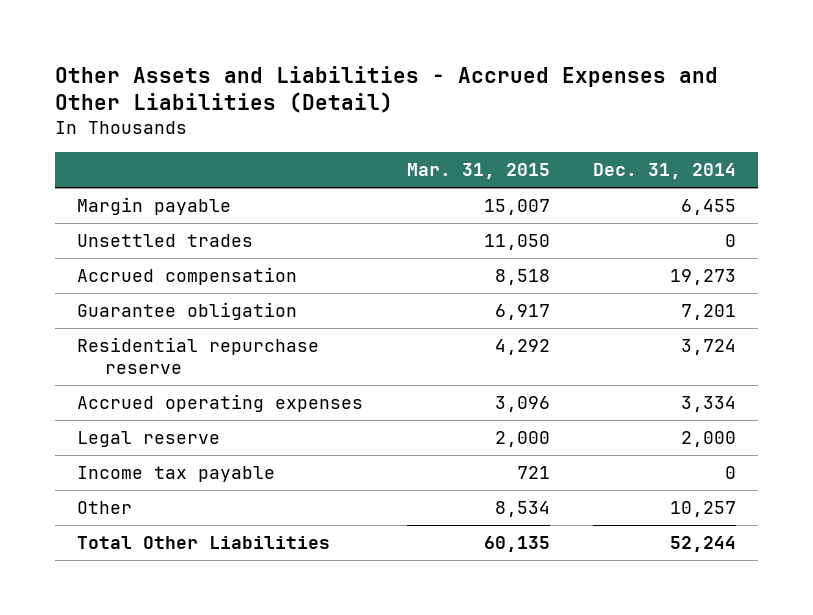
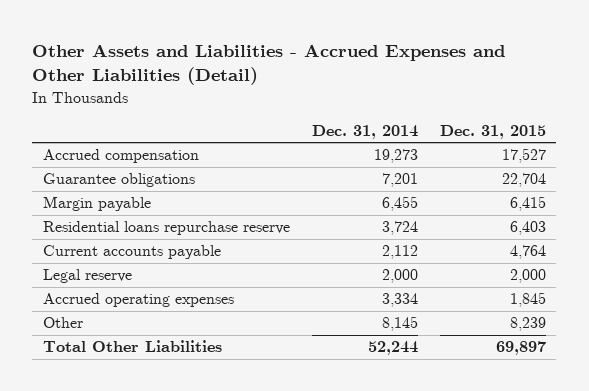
[406,162,550,179] Mar. 31, 2015 -> none
none -> [439,124,546,139] Dec. 31, 2015
[77,234,254,248] Unsettled trades -> none
[77,302,298,321] Guarantee obligation -> [43,173,196,188] Guarantee obligations
[77,197,232,216] Margin payable -> [43,196,152,212] Margin payable
[77,337,320,374] Residential repurchase reserve -> [43,221,291,236] Residential loans repurchase reserve
none -> [43,245,222,260] Current accounts payable
[77,466,276,483] Income tax payable -> none
[77,394,364,413] Accrued operating expenses -> [43,293,235,308] Accrued operating expenses
[670,501,737,518] 10,257 -> [381,316,418,332] 8,145

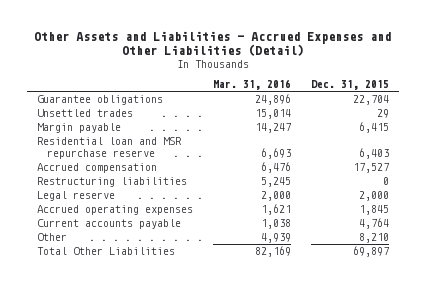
[311,124,418,139] Dec. 31, 2014 -> none
none -> [213,79,292,91] Mar. 31, 2016
none -> [37,109,134,118] Unsettled trades
[43,221,291,236] Residential loans repurchase reserve -> [37,137,183,160] Residential loan and MSR repurchase reserve
[43,149,200,164] Accrued compensation -> [37,163,158,174] Accrued compensation
none -> [37,177,188,188] Restructuring liabilities
[43,245,222,260] Current accounts payable -> [37,219,182,230] Current accounts payable
[509,317,546,332] 8,239 -> [359,233,390,244] 8,210

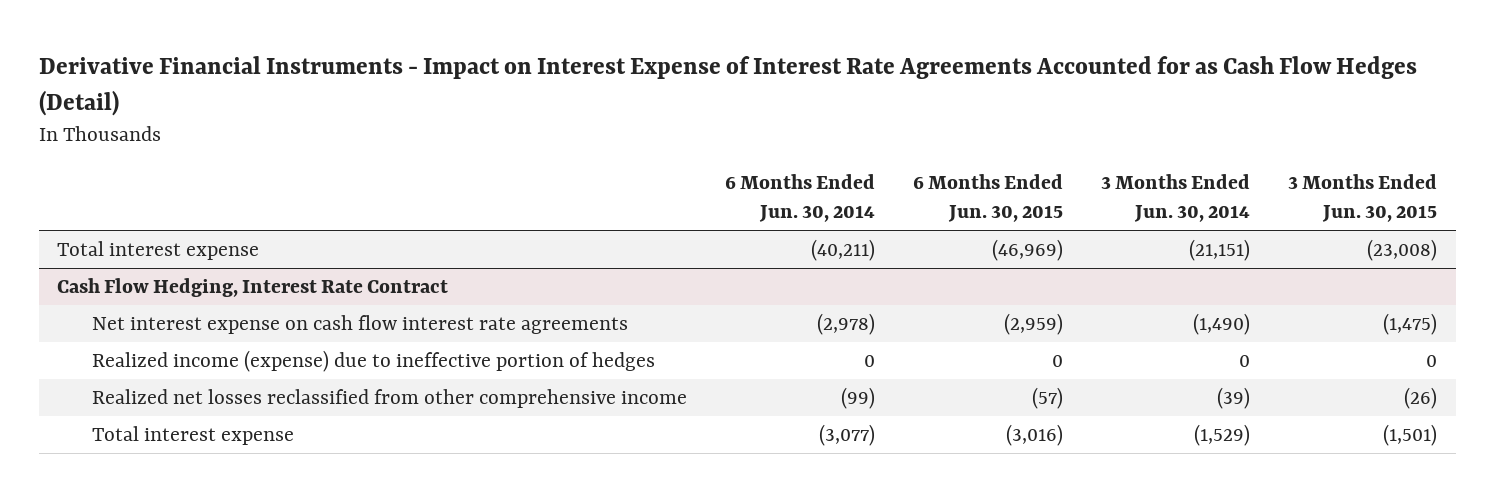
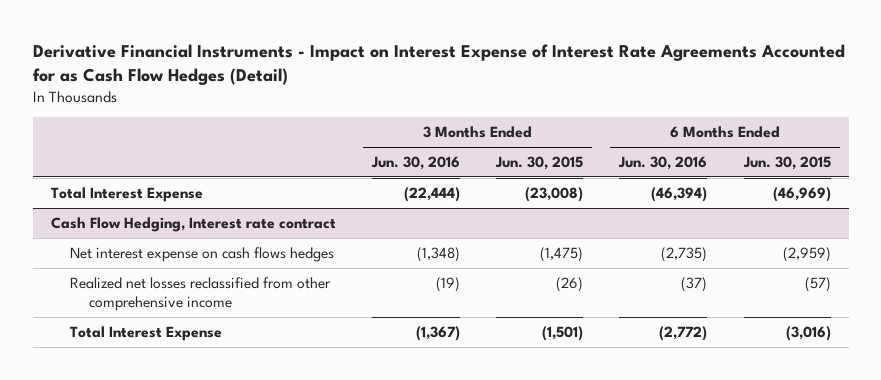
[725,173,876,223] 6 Months Ended Jun. 30, 2014 -> none
[1100,173,1250,223] 3 Months Ended Jun. 30, 2014 -> none
none -> [371,156,461,171] Jun. 30, 2016
none -> [618,156,708,171] Jun. 30, 2016
[92,349,656,372] Realized income (expense) due to ineffective portion of hedges -> none
[57,240,260,260] Total interest expense -> [50,187,203,203] Total Interest Expense
[57,277,449,297] Cash Flow Hedging, Interest Rate Contract -> [50,217,336,233] Cash Flow Hedging, Interest rate contract
[92,314,629,334] Net interest expense on cash flow interest rate agreements -> [70,247,335,263] Net interest expense on cash flows hedges
[92,425,295,445] Total interest expense -> [70,326,223,342] Total Interest Expense

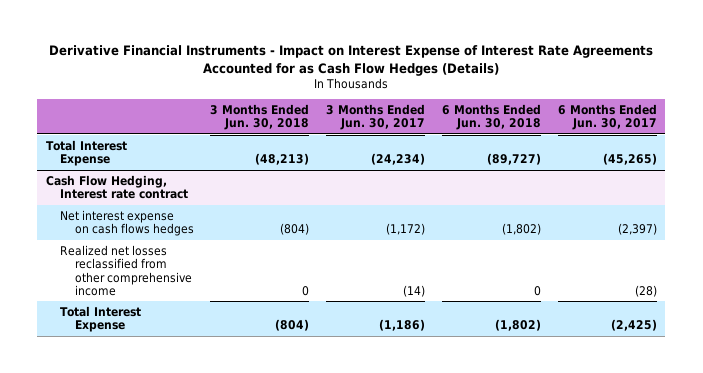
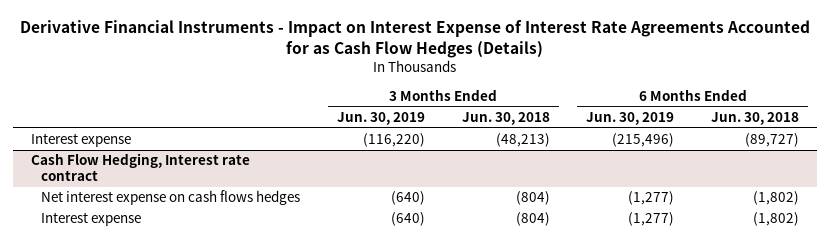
[326,103,426,131] 3 Months Ended Jun. 30, 2017 -> none
[557,103,657,131] 6 Months Ended Jun. 30, 2017 -> none
none -> [337,112,426,126] Jun. 30, 2019
none -> [586,112,675,126] Jun. 30, 2019
[45,139,127,167] Total Interest Expense -> [30,133,131,148] Interest expense
[60,244,192,297] Realized net losses reclassified from other comprehensive income -> none
[60,305,142,333] Total Interest Expense -> [41,212,142,227] Interest expense

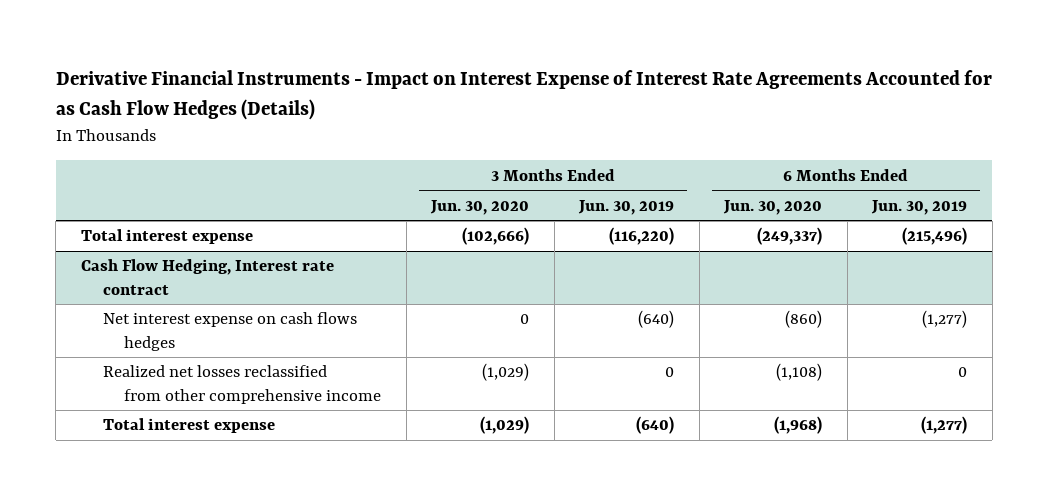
[461,112,550,126] Jun. 30, 2018 -> none
[711,112,800,126] Jun. 30, 2018 -> none
none -> [430,199,530,215] Jun. 30, 2020
none -> [723,199,823,215] Jun. 30, 2020
[30,133,131,148] Interest expense -> [80,229,253,245] Total interest expense
none -> [102,365,382,404] Realized net losses reclassified from other comprehensive income
[41,212,142,227] Interest expense -> [102,418,275,434] Total interest expense

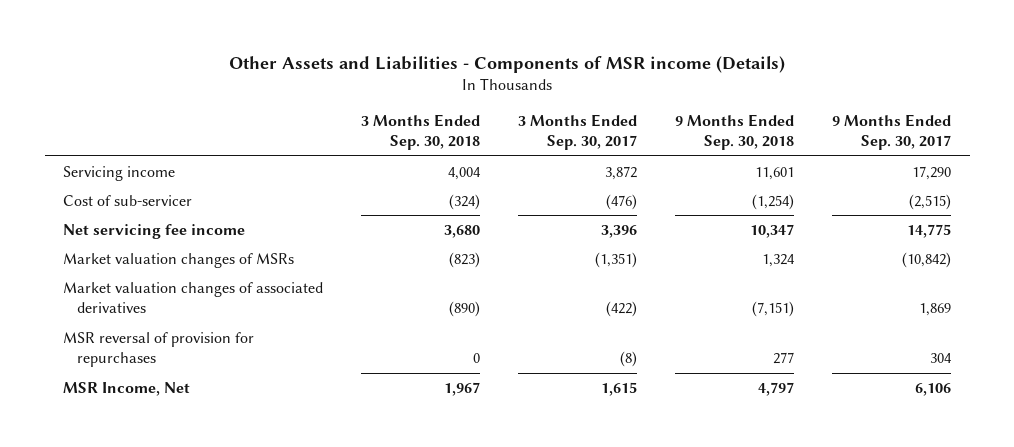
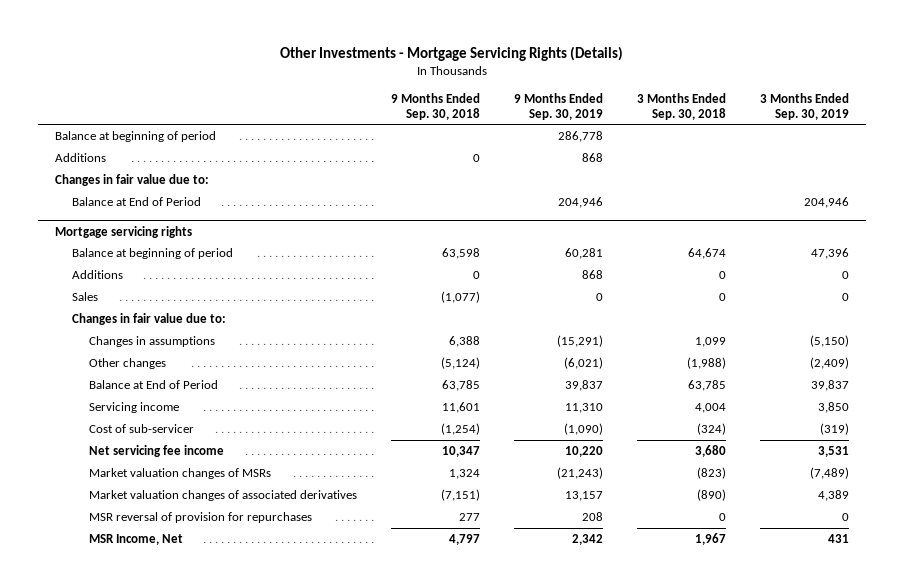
[229,56,786,74] Other Assets and Liabilities - Components of MSR income (Details) -> [279,45,623,61] Other Investments - Mortgage Servicing Rights (Details)
[518,114,638,151] 3 Months Ended Sep. 30, 2017 -> none
[831,114,951,151] 9 Months Ended Sep. 30, 2017 -> none
none -> [514,92,604,120] 9 Months Ended Sep. 30, 2019
none -> [759,92,849,120] 3 Months Ended Sep. 30, 2019
none -> [54,131,216,143] Balance at beginning of period
none -> [54,153,106,163] Additions
none -> [54,174,209,187] Changes in fair value due to:
none -> [72,197,202,207] Balance at End of Period
none -> [54,225,192,238] Mortgage servicing rights
none -> [72,248,234,260] Balance at beginning of period
none -> [72,270,124,280] Additions
none -> [72,292,99,302] Sales
none -> [72,313,227,326] Changes in fair value due to:
none -> [89,336,216,348] Changes in assumptions
none -> [89,358,167,370] Other changes
none -> [89,380,219,390] Balance at End of Period

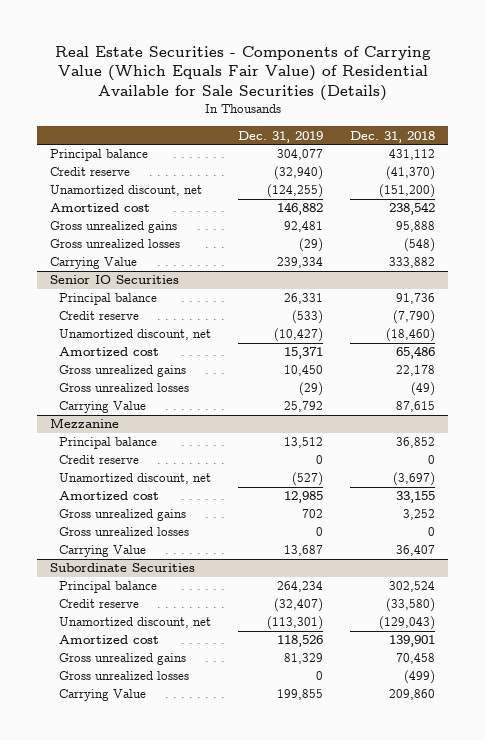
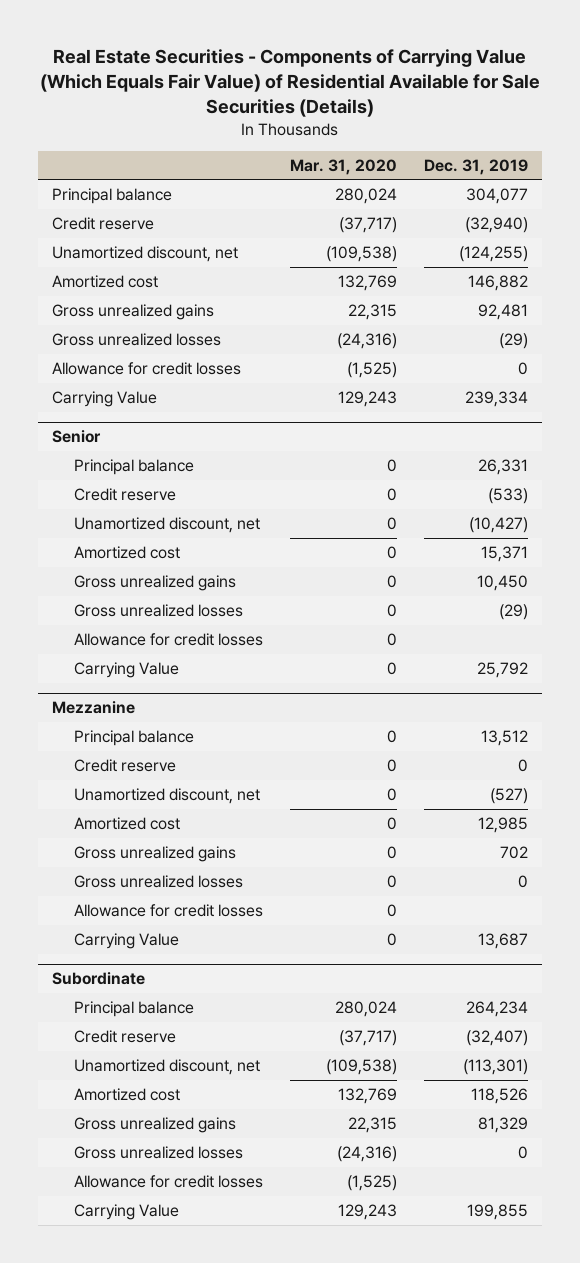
[349,130,435,143] Dec. 31, 2018 -> none
none -> [289,158,397,175] Mar. 31, 2020
none -> [51,361,241,375] Allowance for credit losses
[50,275,180,285] Senior IO Securities -> [51,430,101,444] Senior
none -> [73,632,263,646] Allowance for credit losses
none -> [73,903,263,917] Allowance for credit losses
[50,563,196,573] Subordinate Securities -> [51,972,145,986] Subordinate
none -> [73,1174,263,1188] Allowance for credit losses

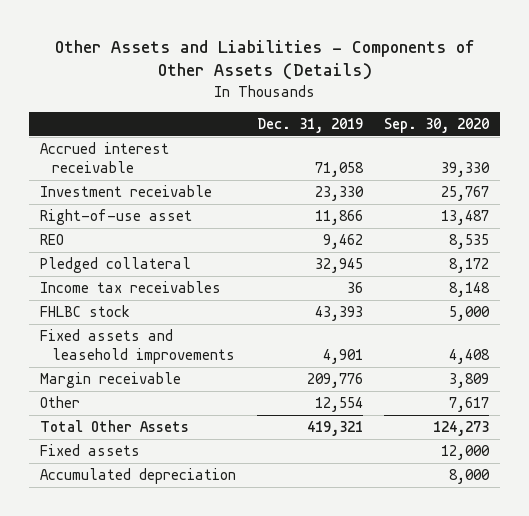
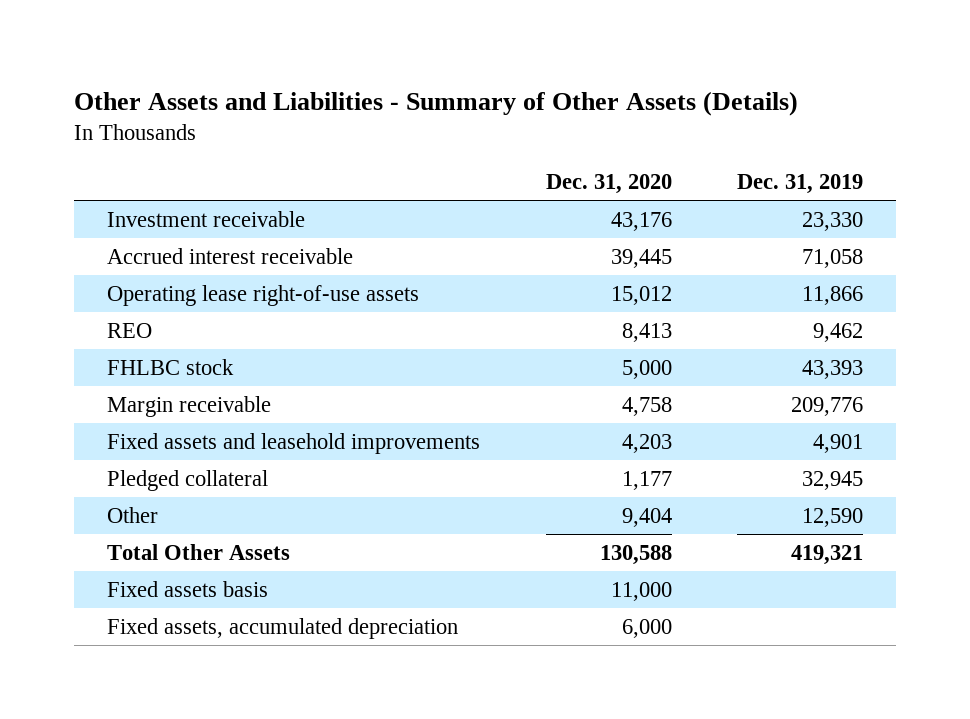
[54,39,475,81] Other Assets and Liabilities - Components of Other Assets (Details) -> [74,90,799,116] Other Assets and Liabilities - Summary of Other Assets (Details)
[384,118,490,134] Sep. 30, 2020 -> none
none -> [545,173,672,194] Dec. 31, 2020
[39,142,169,173] Accrued interest receivable -> [107,248,354,265] Accrued interest receivable
[39,209,192,226] Right-of-use asset -> [107,285,420,307] Operating lease right-of-use assets
[39,281,221,294] Income tax receivables -> none
[39,329,236,364] Fixed assets and leasehold improvements -> [107,433,481,455] Fixed assets and leasehold improvements
[39,257,191,274] Pledged collateral -> [107,470,269,492] Pledged collateral
[315,397,364,413] 12,554 -> [802,508,864,528] 12,590
[39,444,140,457] Fixed assets -> [107,581,269,598] Fixed assets basis
[39,468,236,485] Accumulated depreciation -> [107,618,459,640] Fixed assets, accumulated depreciation

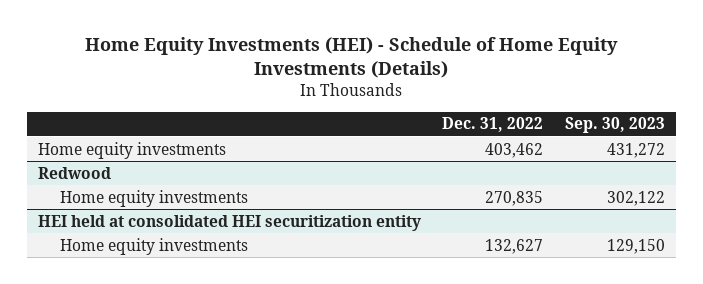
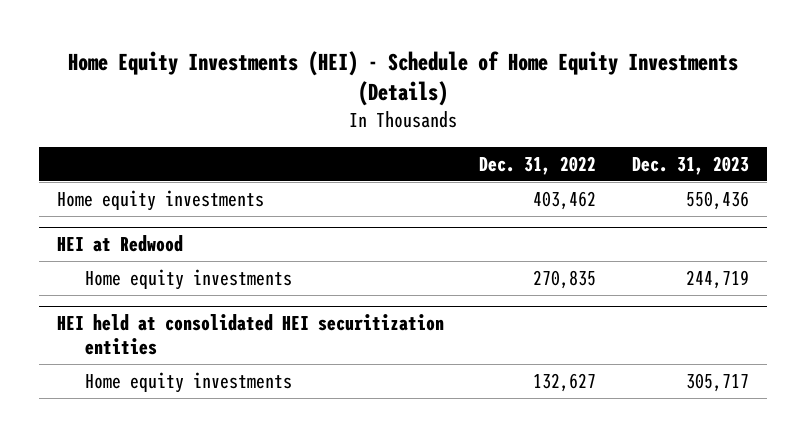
[564,117,665,134] Sep. 30, 2023 -> none
none -> [632,155,750,175] Dec. 31, 2023
[37,166,111,179] Redwood -> [56,235,183,253] HEI at Redwood
[37,214,421,231] HEI held at consolidated HEI securitization entity -> [56,314,444,355] HEI held at consolidated HEI securitization entities

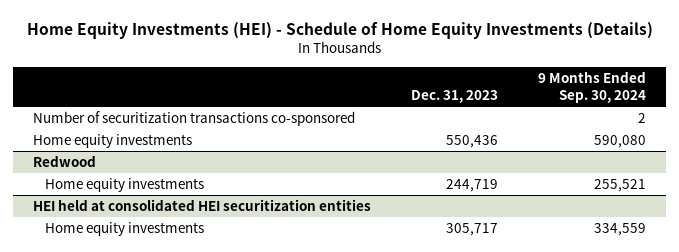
[479,155,597,175] Dec. 31, 2022 -> none
none -> [537,70,646,104] 9 Months Ended Sep. 30, 2024
none -> [33,110,356,126] Number of securitization transactions co-sponsored
[56,235,183,253] HEI at Redwood -> [33,154,97,167] Redwood

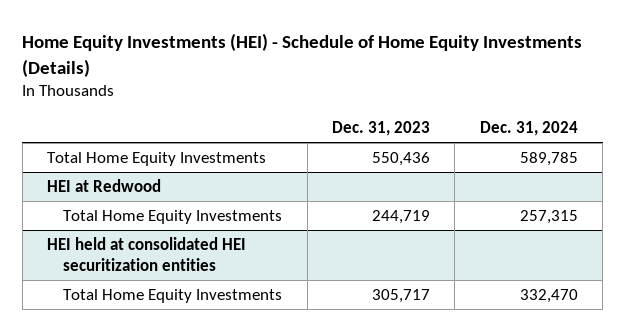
[537,70,646,104] 9 Months Ended Sep. 30, 2024 -> none
none -> [479,121,578,137] Dec. 31, 2024
[33,110,356,126] Number of securitization transactions co-sponsored -> none
[33,133,193,148] Home equity investments -> [47,151,267,166] Total Home Equity Investments
[33,154,97,167] Redwood -> [47,178,162,192] HEI at Redwood
[45,177,205,192] Home equity investments -> [63,209,283,224] Total Home Equity Investments
[45,221,205,236] Home equity investments -> [63,288,283,303] Total Home Equity Investments

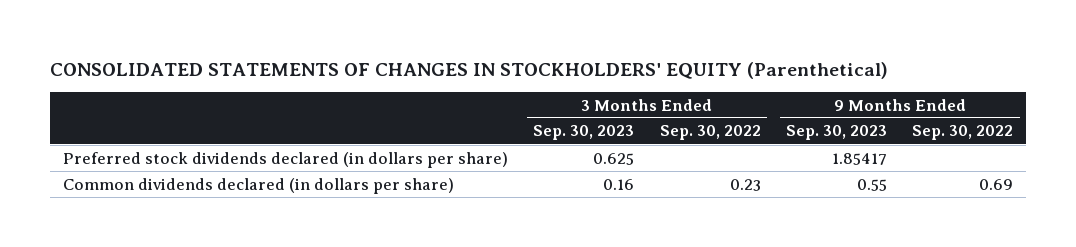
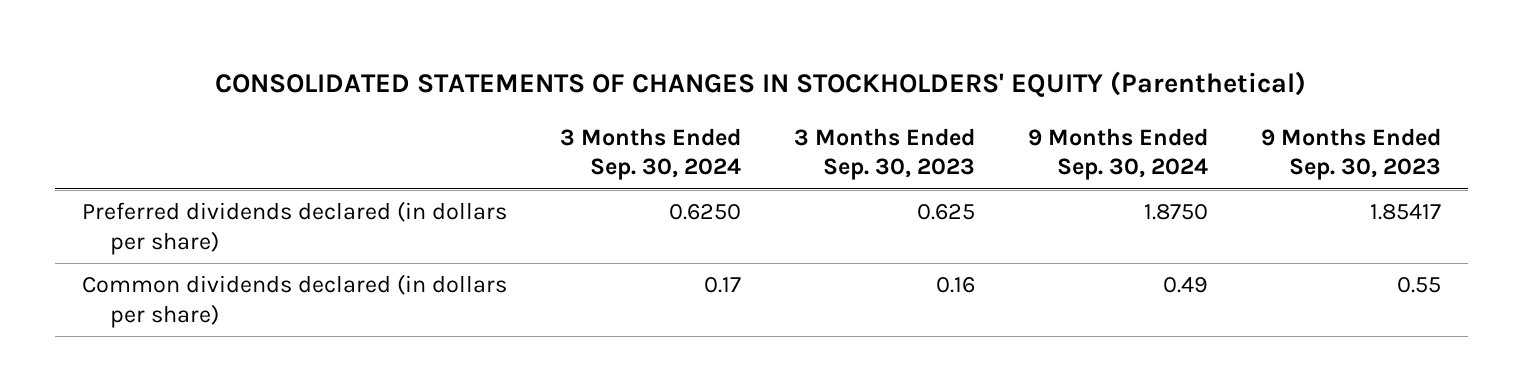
[659,125,761,141] Sep. 30, 2022 -> none
[912,125,1014,141] Sep. 30, 2022 -> none
none -> [559,127,741,181] 3 Months Ended Sep. 30, 2024
none -> [1028,127,1209,181] 9 Months Ended Sep. 30, 2024
[63,151,509,168] Preferred stock dividends declared (in dollars per share) -> [81,201,507,256] Preferred dividends declared (in dollars per share)

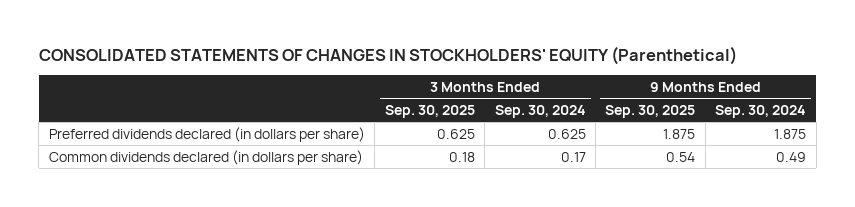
[793,127,975,181] 3 Months Ended Sep. 30, 2023 -> none
[1261,127,1442,181] 9 Months Ended Sep. 30, 2023 -> none
none -> [384,104,475,118] Sep. 30, 2025
none -> [605,104,696,118] Sep. 30, 2025
[668,204,741,221] 0.6250 -> [547,128,586,139] 0.625
[1144,204,1209,221] 1.8750 -> [774,128,807,139] 1.875

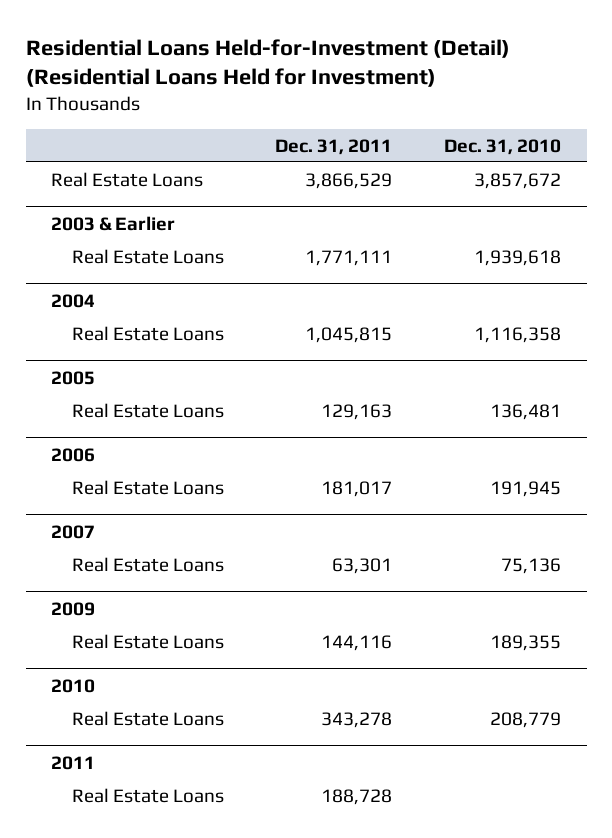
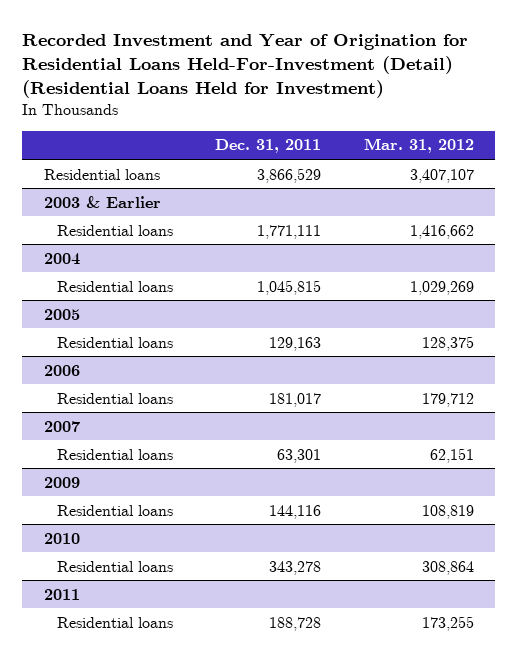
[25,39,510,88] Residential Loans Held-for-Investment (Detail) (Residential Loans Held for Investment) -> [22,34,469,99] Recorded Investment and Year of Origination for Residential Loans Held-For-Investment (Detail) (Residential Loans Held for Investment)
[443,138,561,155] Dec. 31, 2010 -> none
none -> [363,138,474,154] Mar. 31, 2012
[51,171,204,187] Real Estate Loans -> [43,168,160,180] Residential loans
[72,248,225,264] Real Estate Loans -> [56,224,173,236] Residential loans
[72,325,225,341] Real Estate Loans -> [56,280,173,292] Residential loans
[72,402,225,418] Real Estate Loans -> [56,336,173,348] Residential loans
[72,479,225,495] Real Estate Loans -> [56,392,173,404] Residential loans
[72,556,225,572] Real Estate Loans -> [56,448,173,460] Residential loans
[72,633,225,649] Real Estate Loans -> [56,504,173,516] Residential loans
[72,710,225,726] Real Estate Loans -> [56,560,173,572] Residential loans
[72,787,225,803] Real Estate Loans -> [56,616,173,628] Residential loans

